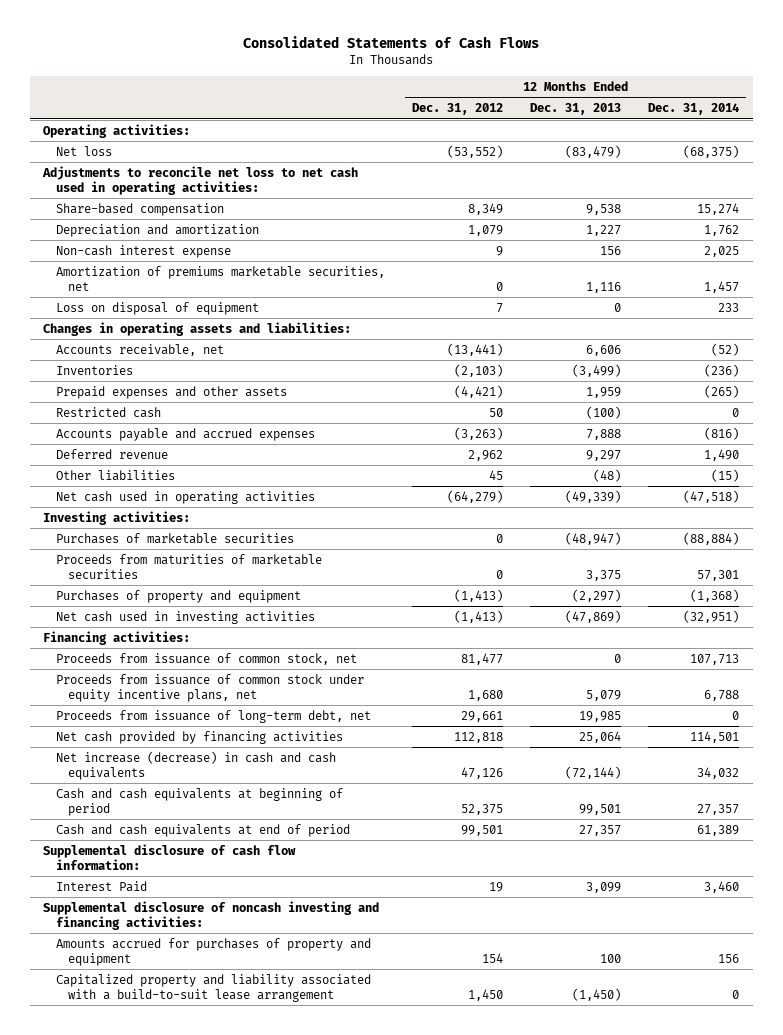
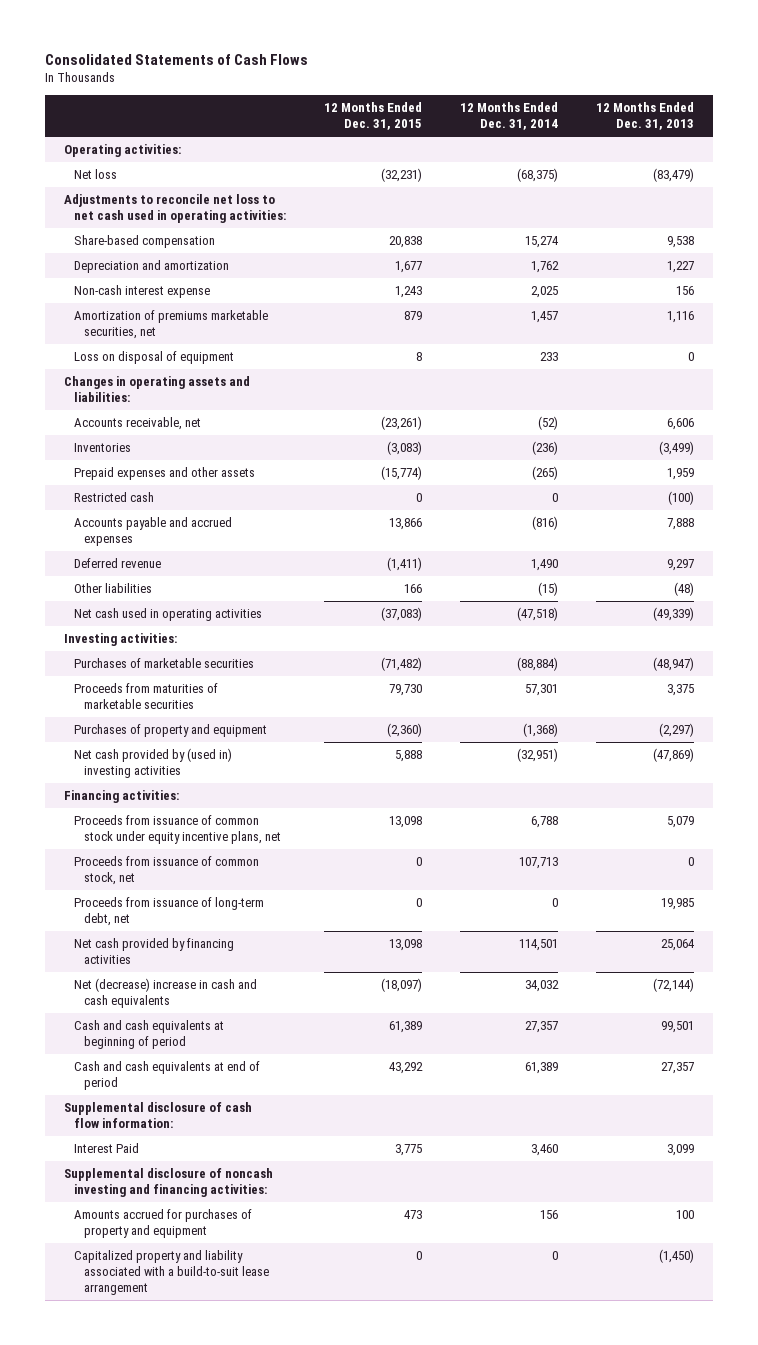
[412,103,504,116] Dec. 31, 2012 -> none
none -> [323,102,422,131] 12 Months Ended Dec. 31, 2015
[55,610,315,624] Net cash used in investing activities -> [73,747,232,779] Net cash provided by (used in) investing activities
[55,652,357,665] Proceeds from issuance of common stock, net -> [73,855,259,886] Proceeds from issuance of common stock, net
[55,750,336,780] Net increase (decrease) in cash and cash equivalents -> [73,977,257,1009] Net (decrease) increase in cash and cash equivalents

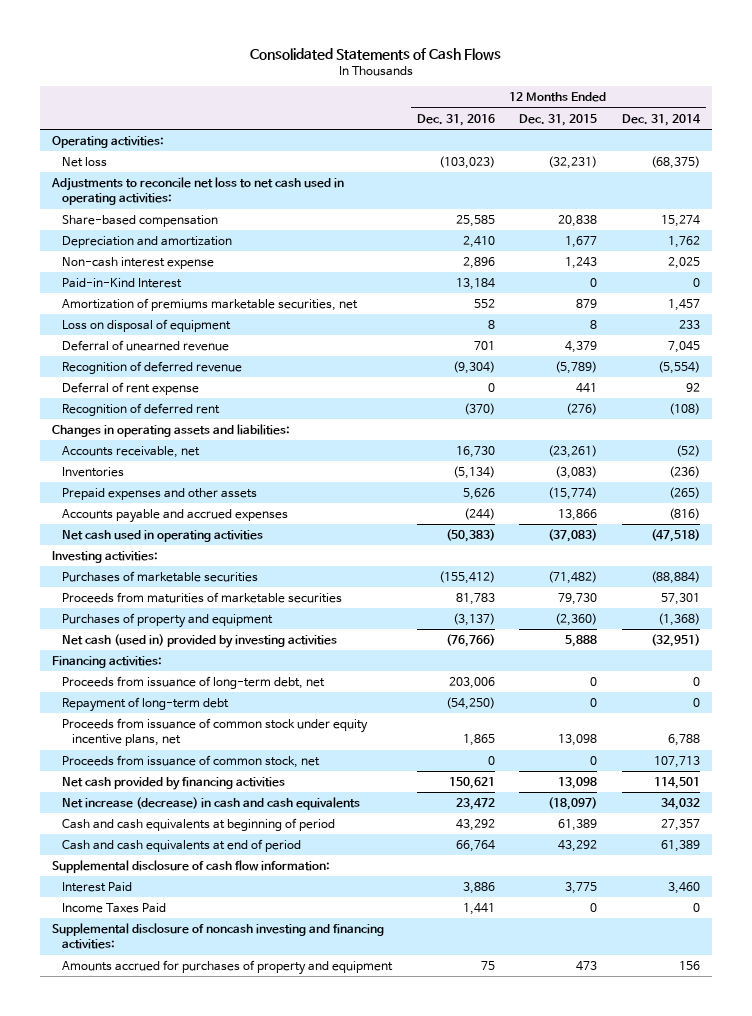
[595,102,694,131] 12 Months Ended Dec. 31, 2013 -> none
none -> [416,113,495,126] Dec. 31, 2016
none -> [62,277,183,288] Paid-in-Kind Interest
none -> [62,339,230,351] Deferral of unearned revenue
none -> [62,360,243,374] Recognition of deferred revenue
none -> [62,381,200,395] Deferral of rent expense
none -> [62,402,221,416] Recognition of deferred rent
[73,491,154,502] Restricted cash -> none
[73,557,161,568] Deferred revenue -> none
[73,582,152,593] Other liabilities -> none
[73,747,232,779] Net cash provided by (used in) investing activities -> [62,633,338,648] Net cash (used in) provided by investing activities
[73,896,264,927] Proceeds from issuance of long-term debt, net -> [62,675,326,689] Proceeds from issuance of long-term debt, net
none -> [62,696,230,712] Repayment of long-term debt
[73,977,257,1009] Net (decrease) increase in cash and cash equivalents -> [62,796,361,810] Net increase (decrease) in cash and cash equivalents
none -> [62,902,167,913] Income Taxes Paid
[73,1249,270,1296] Capitalized property and liability associated with a build-to-suit lease arrangement -> none

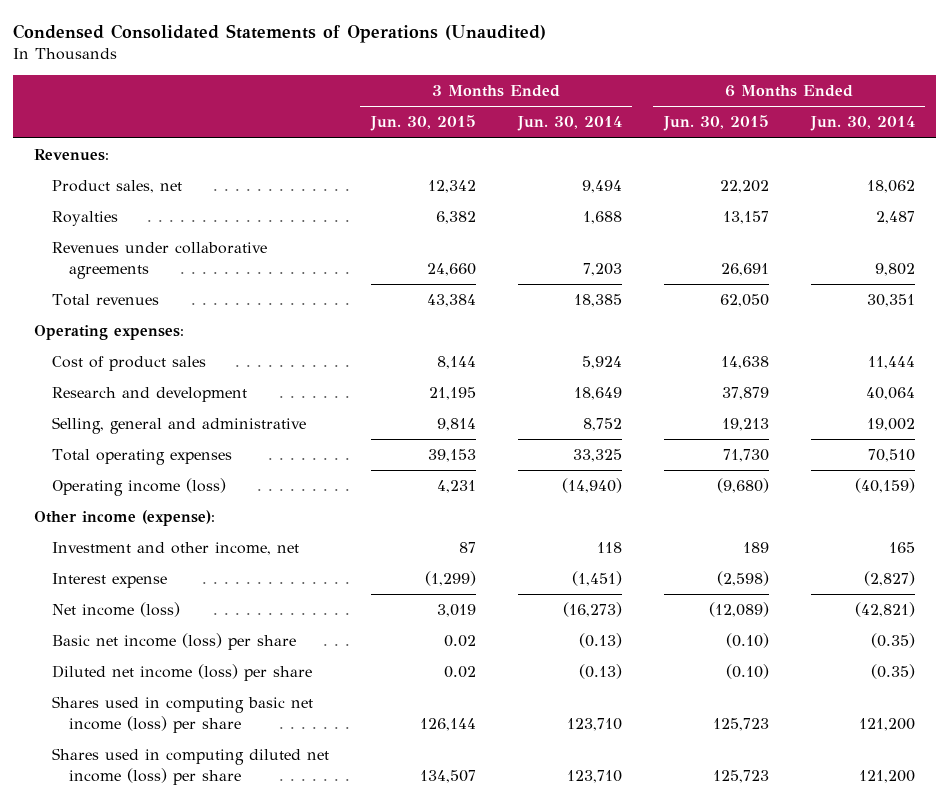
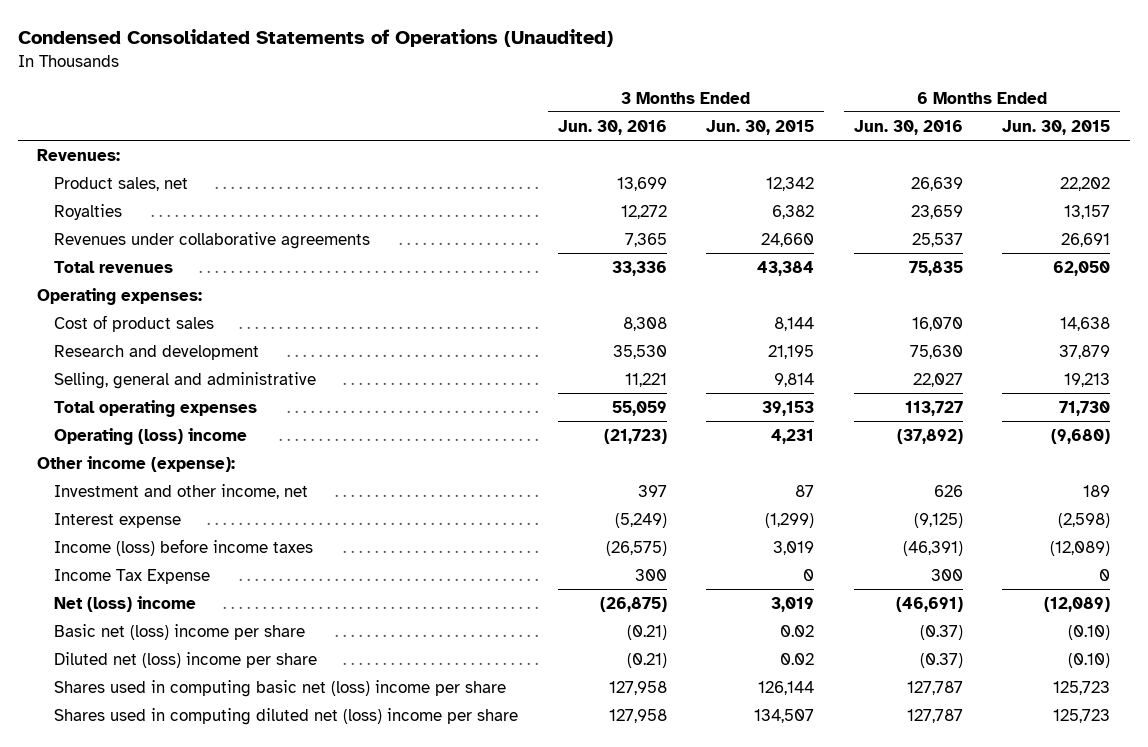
[516,116,622,132] Jun. 30, 2014 -> none
[809,116,915,132] Jun. 30, 2014 -> none
none -> [557,119,667,135] Jun. 30, 2016
none -> [853,119,963,135] Jun. 30, 2016
[51,478,226,497] Operating income (loss) -> [54,427,248,445] Operating (loss) income
none -> [54,538,314,556] Income (loss) before income taxes
none -> [54,568,211,584] Income Tax Expense
[51,602,180,618] Net income (loss) -> [54,595,197,612] Net (loss) income
[51,633,296,651] Basic net income (loss) per share -> [54,623,306,640] Basic net (loss) income per share
[51,664,312,682] Diluted net income (loss) per share -> [54,651,318,668] Diluted net (loss) income per share
[51,696,313,733] Shares used in computing basic net income (loss) per share -> [54,679,507,697] Shares used in computing basic net (loss) income per share
[51,748,329,785] Shares used in computing diluted net income (loss) per share -> [54,707,519,725] Shares used in computing diluted net (loss) income per share

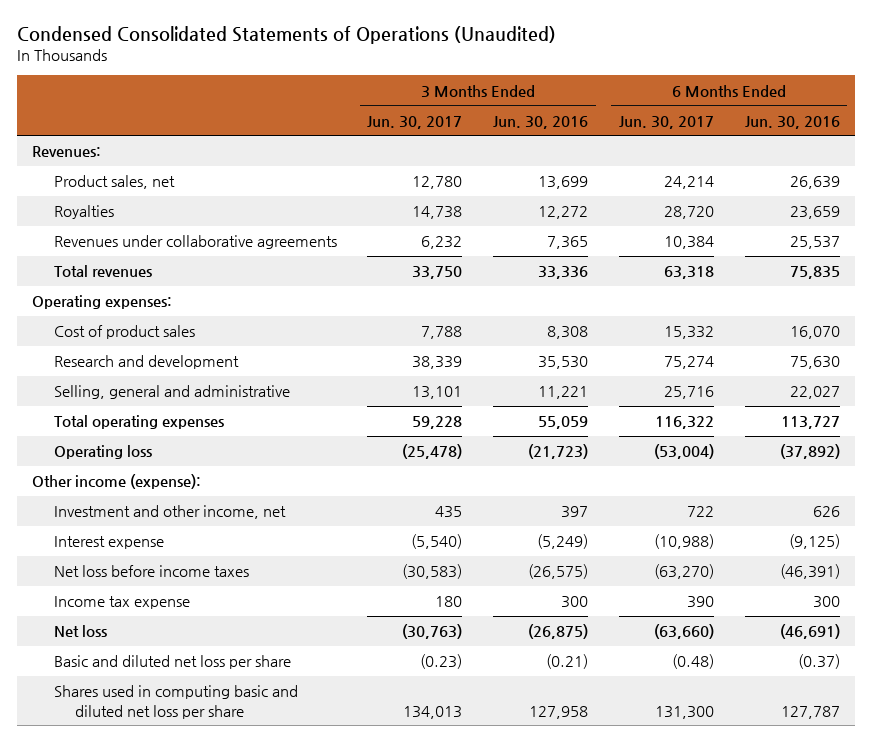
[706,119,815,135] Jun. 30, 2015 -> none
[1002,119,1111,135] Jun. 30, 2015 -> none
none -> [367,115,463,129] Jun. 30, 2017
none -> [618,115,714,129] Jun. 30, 2017
[54,427,248,445] Operating (loss) income -> [53,445,152,460] Operating loss
[54,651,318,668] Diluted net (loss) income per share -> none
[54,707,519,725] Shares used in computing diluted net (loss) income per share -> none
[54,538,314,556] Income (loss) before income taxes -> [53,565,249,578] Net loss before income taxes
[54,568,211,584] Income Tax Expense -> [53,596,190,610] Income tax expense
[54,595,197,612] Net (loss) income -> [53,625,107,638] Net loss
[54,623,306,640] Basic net (loss) income per share -> [53,655,291,670] Basic and diluted net loss per share
[54,679,507,697] Shares used in computing basic net (loss) income per share -> [53,685,298,719] Shares used in computing basic and diluted net loss per share

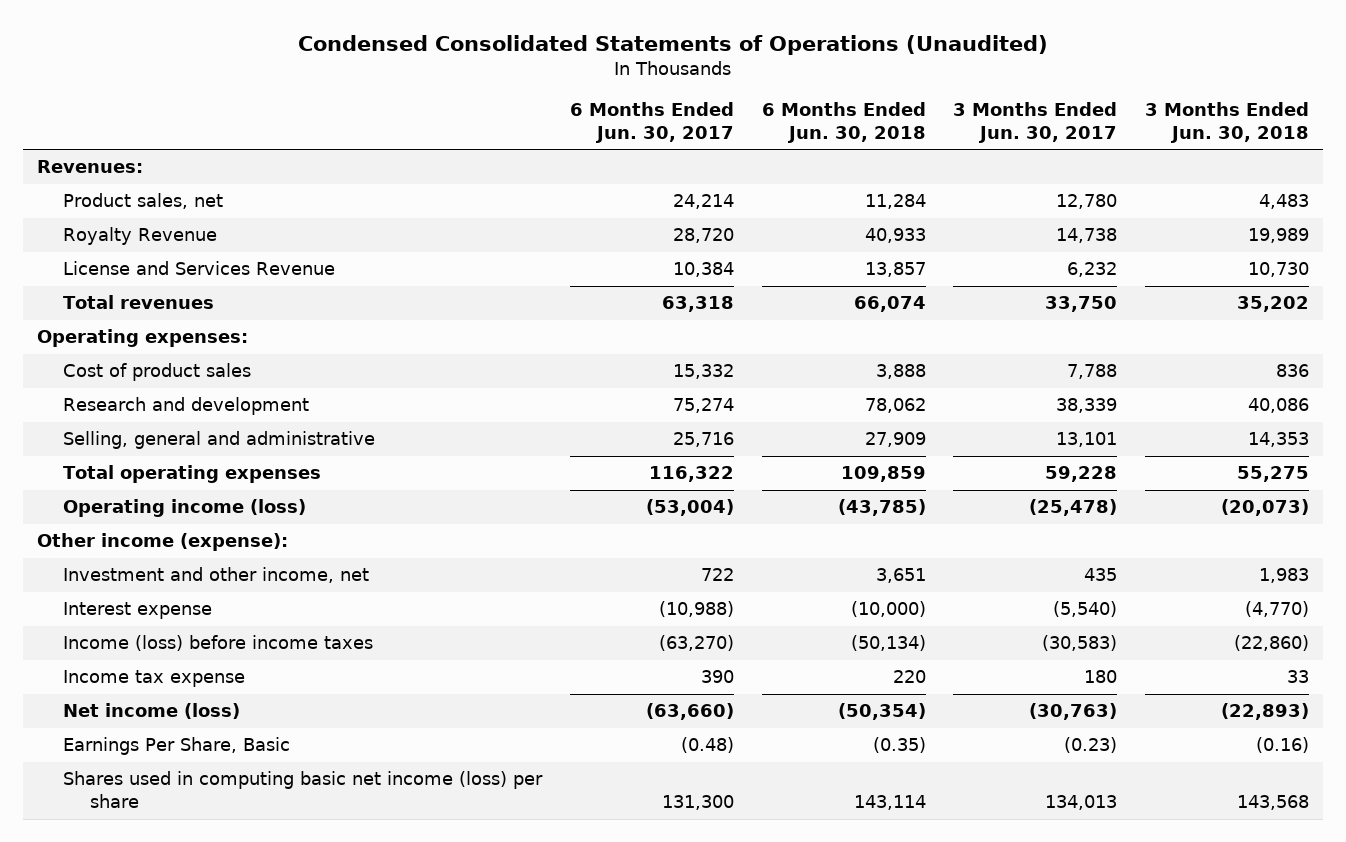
[493,115,589,129] Jun. 30, 2016 -> none
[744,115,840,129] Jun. 30, 2016 -> none
none -> [761,102,926,144] 6 Months Ended Jun. 30, 2018
none -> [1145,102,1310,144] 3 Months Ended Jun. 30, 2018
[53,205,114,220] Royalties -> [63,227,218,246] Royalty Revenue
[53,235,337,250] Revenues under collaborative agreements -> [63,261,336,276] License and Services Revenue
[53,445,152,460] Operating loss -> [63,499,307,518] Operating income (loss)
[53,565,249,578] Net loss before income taxes -> [63,635,374,652] Income (loss) before income taxes
[53,625,107,638] Net loss -> [63,703,241,720] Net income (loss)
[53,655,291,670] Basic and diluted net loss per share -> [63,737,291,756] Earnings Per Share, Basic
[53,685,298,719] Shares used in computing basic and diluted net loss per share -> [63,771,544,809] Shares used in computing basic net income (loss) per share

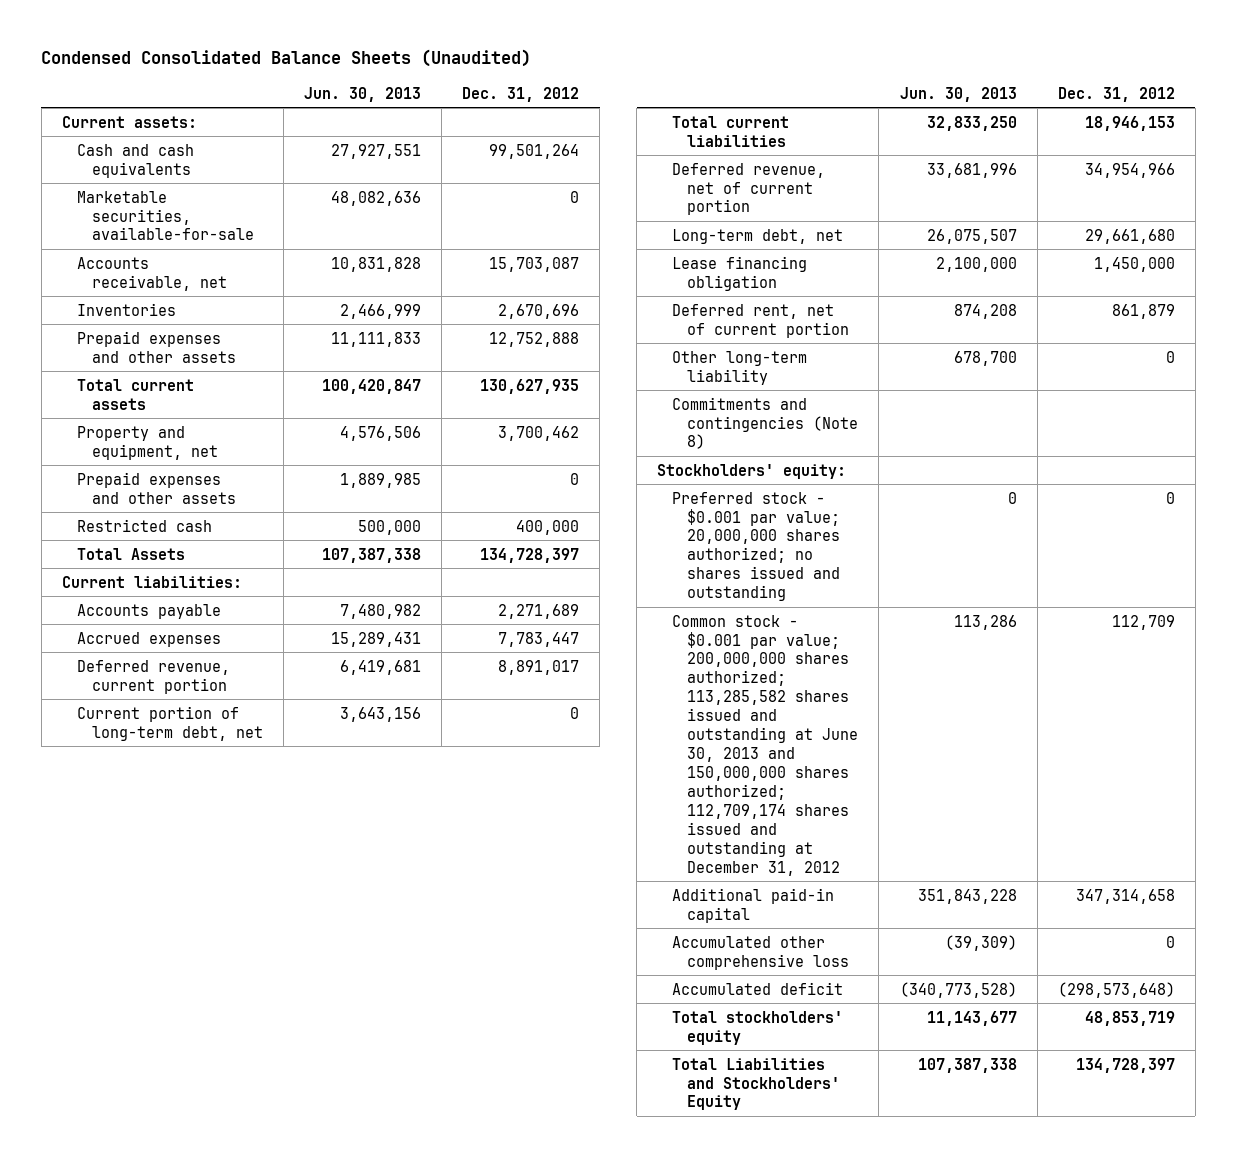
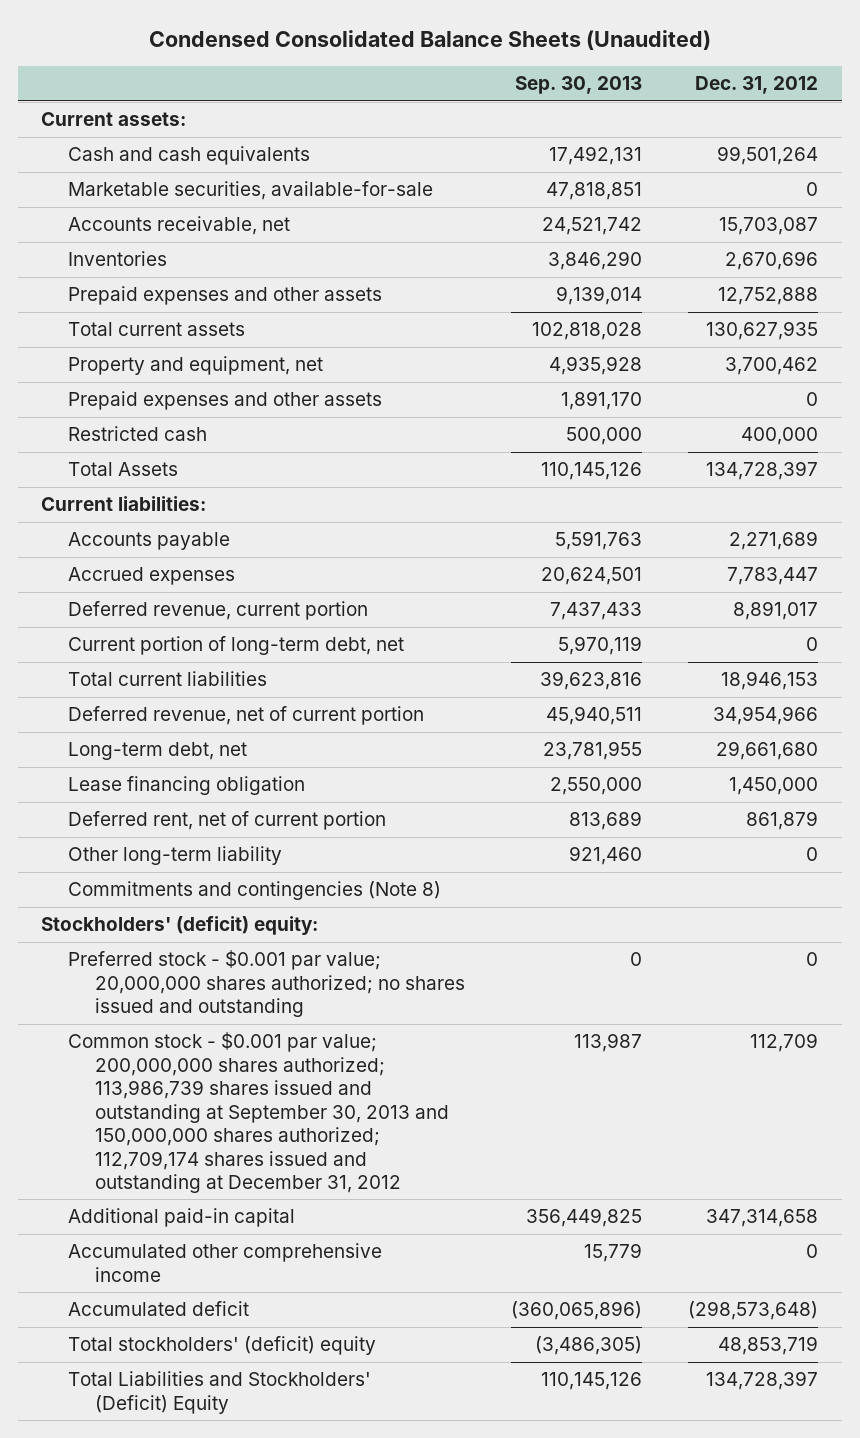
[303,86,421,102] Jun. 30, 2013 -> none
none -> [515,76,643,95] Sep. 30, 2013
[657,463,847,479] Stockholders' equity: -> [41,916,319,936] Stockholders' (deficit) equity:
[672,614,859,876] Common stock - $0.001 par value; 200,000,000 shares authorized; 113,285,582 shares issued and outstanding at June 30, 2013 and 150,000,000 shares authorized; 112,709,174 shares issued and outstanding at December 31, 2012 -> [68,1032,449,1193] Common stock - $0.001 par value; 200,000,000 shares authorized; 113,986,739 shares issued and outstanding at September 30, 2013 and 150,000,000 shares authorized; 112,709,174 shares issued and outstanding at December 31, 2012
[672,935,850,970] Accumulated other comprehensive loss -> [68,1243,383,1282] Accumulated other comprehensive income
[672,1010,844,1045] Total stockholders' equity -> [68,1336,377,1356] Total stockholders' (deficit) equity
[672,1057,841,1111] Total Liabilities and Stockholders' Equity -> [68,1371,372,1414] Total Liabilities and Stockholders' (Deficit) Equity

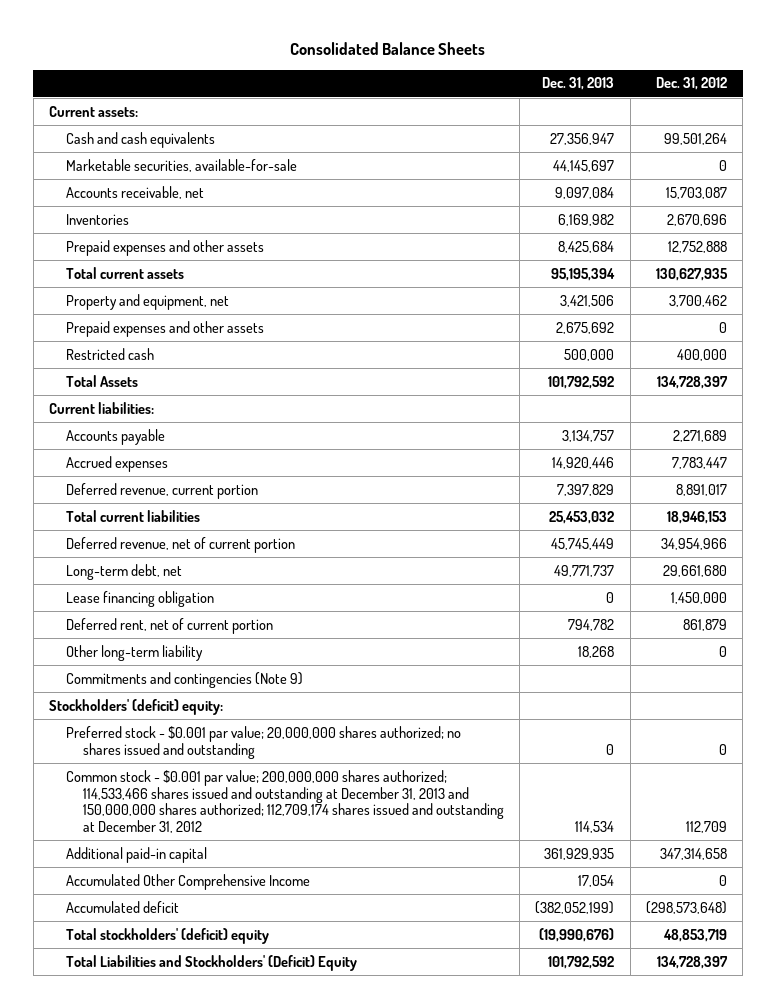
[148,30,711,51] Condensed Consolidated Balance Sheets (Unaudited) -> [289,42,485,56] Consolidated Balance Sheets
[515,76,643,95] Sep. 30, 2013 -> none
none -> [542,77,615,91] Dec. 31, 2013
[68,636,405,656] Current portion of long-term debt, net -> none
[68,881,442,901] Commitments and contingencies (Note 8) -> [65,671,303,688] Commitments and contingencies (Note 9)
[68,1032,449,1193] Common stock - $0.001 par value; 200,000,000 shares authorized; 113,986,739 shares issued and outstanding at September 30, 2013 and 150,000,000 shares authorized; 112,709,174 shares issued and outstanding at December 31, 2012 -> [65,769,504,833] Common stock - $0.001 par value; 200,000,000 shares authorized; 114,533,466 shares issued and outstanding at December 31, 2013 and 150,000,000 shares authorized; 112,709,174 shares issued and outstanding at December 31, 2012
[68,1243,383,1282] Accumulated other comprehensive income -> [65,873,310,890] Accumulated Other Comprehensive Income

